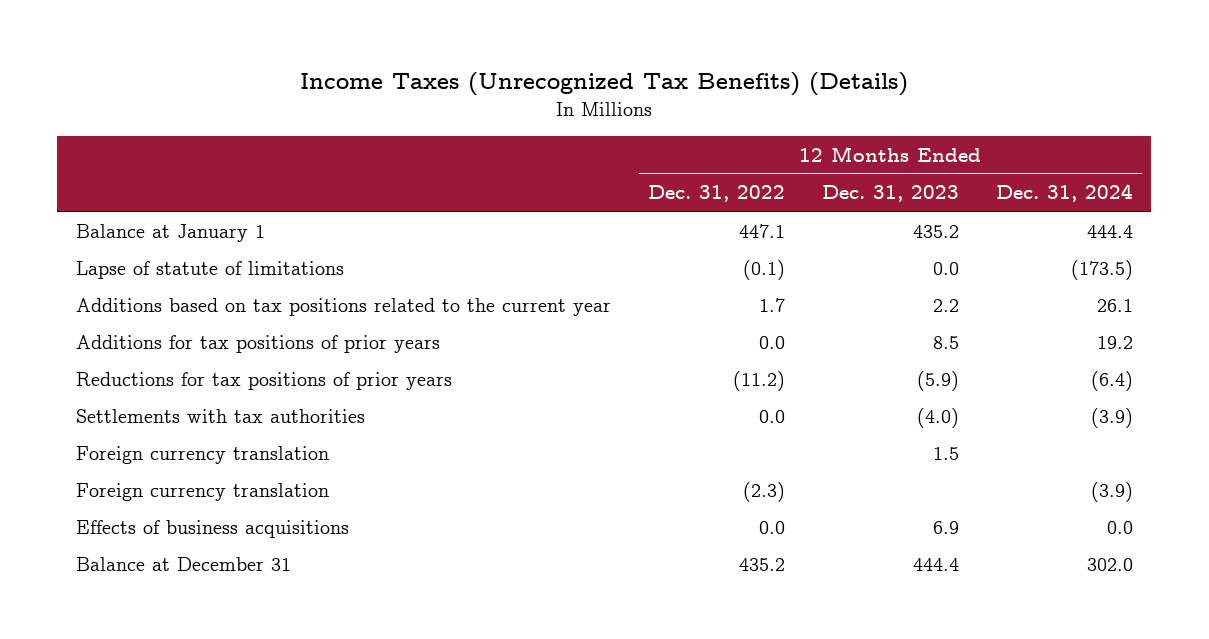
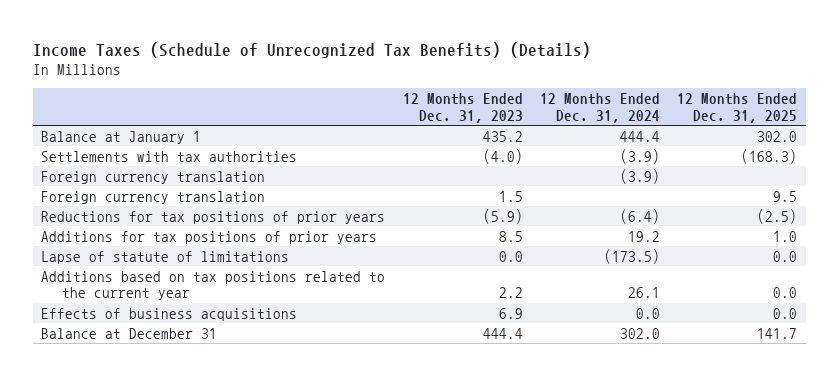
[300,71,909,96] Income Taxes (Unrecognized Tax Benefits) (Details) -> [32,41,591,58] Income Taxes (Schedule of Unrecognized Tax Benefits) (Details)
[647,185,785,203] Dec. 31, 2022 -> none
none -> [677,93,798,123] 12 Months Ended Dec. 31, 2025
[75,445,329,464] Foreign currency translation -> [41,190,266,204] Foreign currency translation
[75,371,452,390] Reductions for tax positions of prior years -> [41,210,386,224] Reductions for tax positions of prior years
[75,334,440,353] Additions for tax positions of prior years -> [41,230,378,244] Additions for tax positions of prior years
[75,260,344,279] Lapse of statute of limitations -> [41,250,290,264] Lapse of statute of limitations
[75,297,611,316] Additions based on tax positions related to the current year -> [41,270,386,301] Additions based on tax positions related to the current year

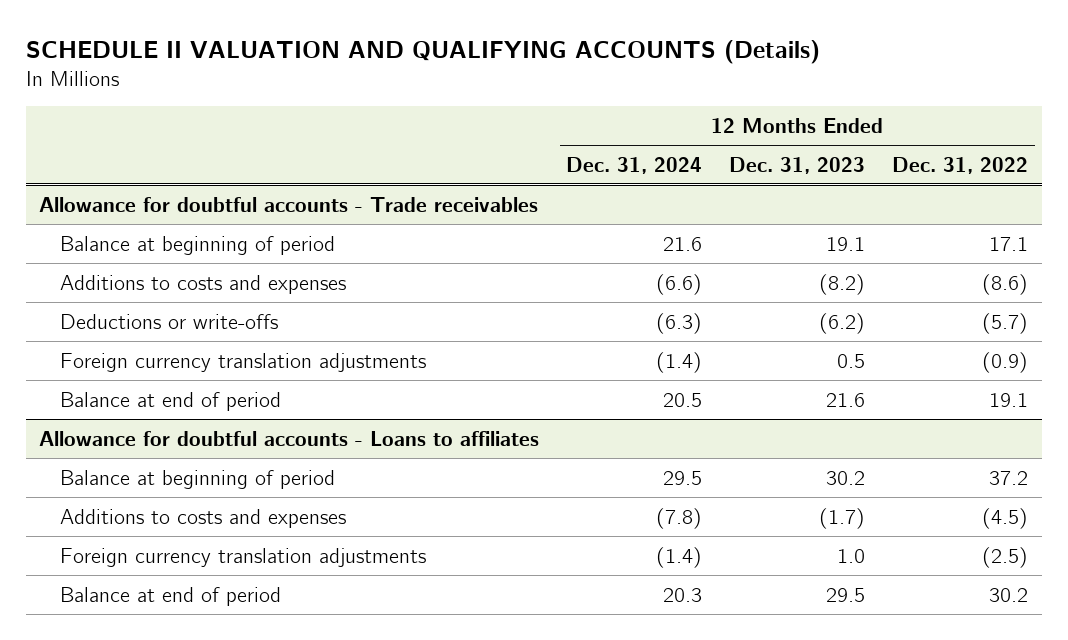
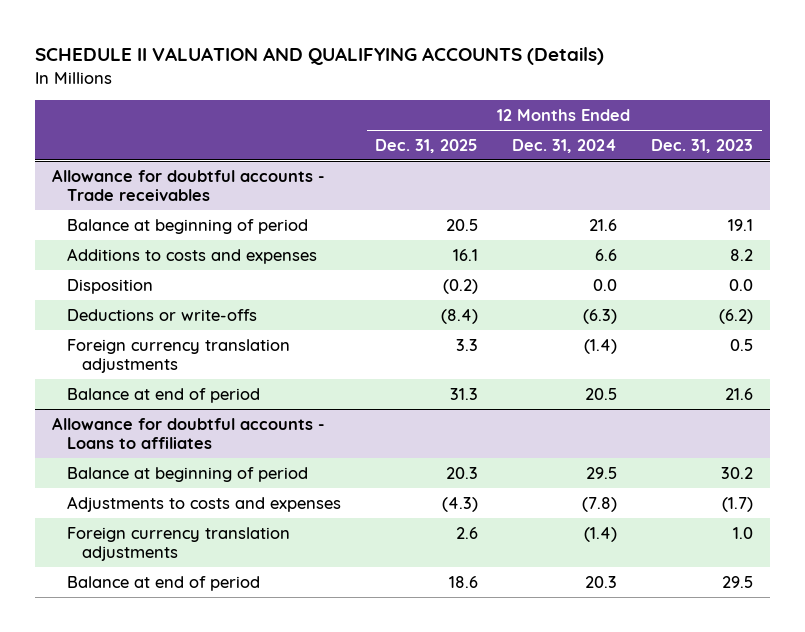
[892,156,1029,174] Dec. 31, 2022 -> none
none -> [375,138,479,153] Dec. 31, 2025
[656,273,703,295] (6.6) -> [595,248,618,261] 6.6
[819,273,866,295] (8.2) -> [730,248,754,261] 8.2
none -> [67,278,154,294] Disposition
[60,508,347,528] Additions to costs and expenses -> [67,495,342,512] Adjustments to costs and expenses

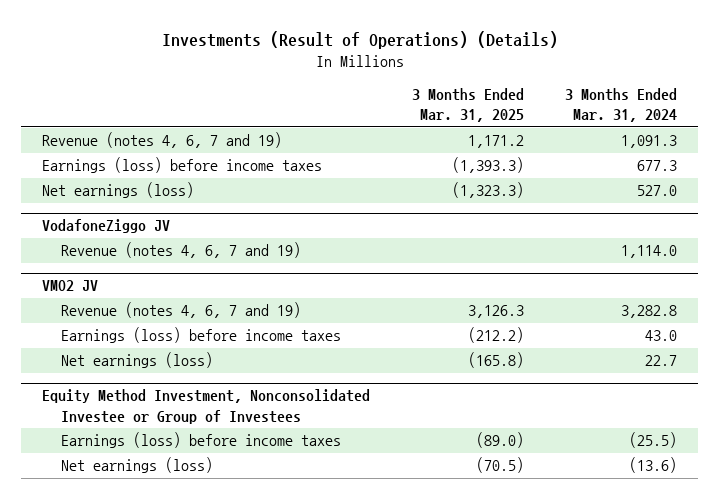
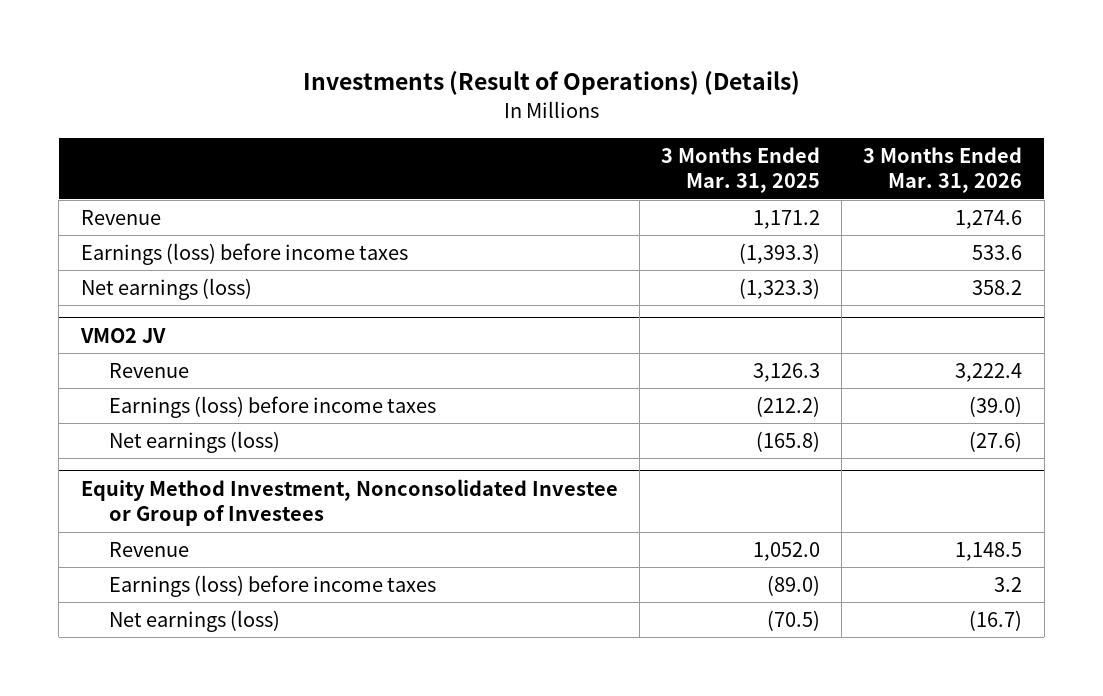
[565,88,678,123] 3 Months Ended Mar. 31, 2024 -> none
none -> [863,146,1023,194] 3 Months Ended Mar. 31, 2026
[42,132,283,149] Revenue (notes 4, 6, 7 and 19) -> [80,209,161,225] Revenue
[42,219,171,234] VodafoneZiggo JV -> none
[61,242,302,259] Revenue (notes 4, 6, 7 and 19) -> none
[61,302,302,319] Revenue (notes 4, 6, 7 and 19) -> [109,362,190,378] Revenue
none -> [109,541,190,557] Revenue

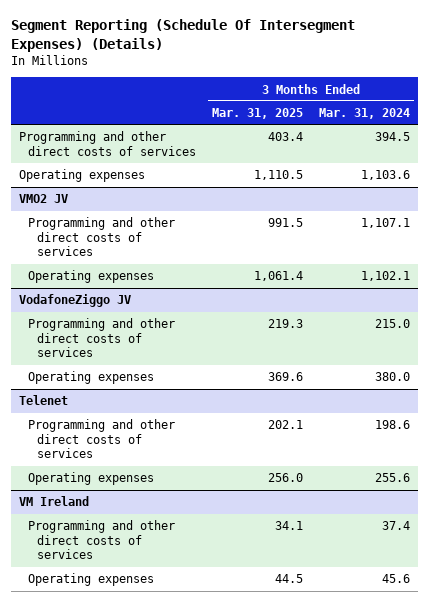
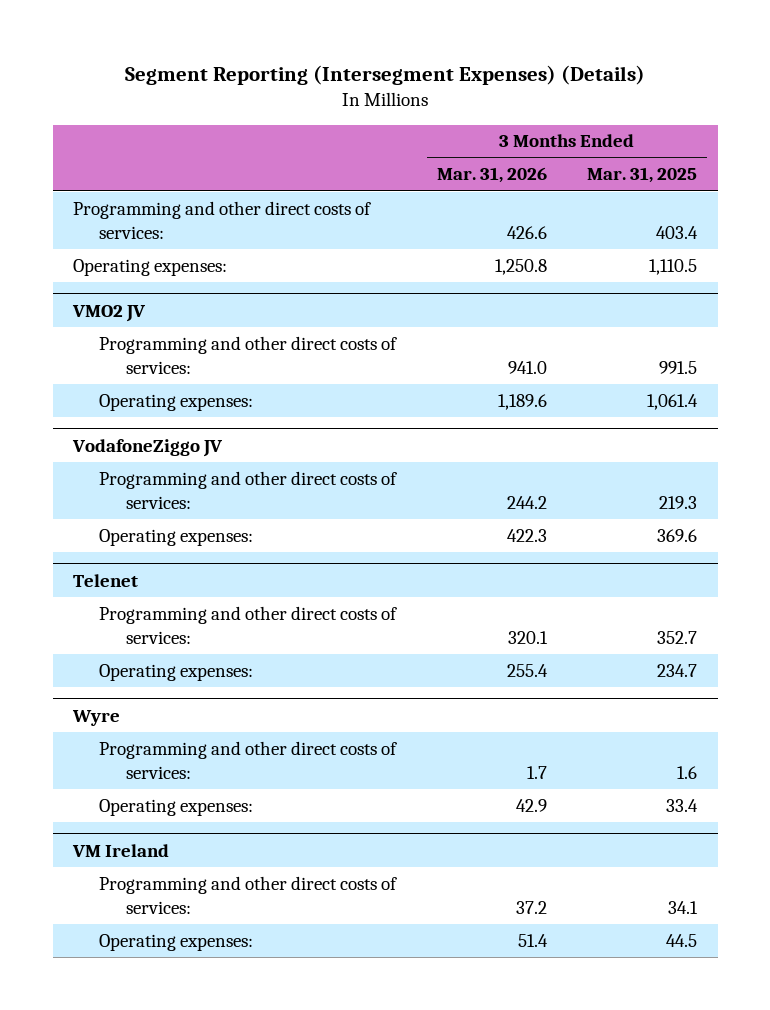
[10,18,355,52] Segment Reporting (Schedule Of Intersegment Expenses) (Details) -> [125,65,646,86] Segment Reporting (Intersegment Expenses) (Details)
[319,108,411,120] Mar. 31, 2024 -> none
none -> [436,167,547,184] Mar. 31, 2026
[18,131,196,156] Programming and other direct costs of services -> [72,200,371,239] Programming and other direct costs of services:
[18,169,145,183] Operating expenses -> [72,258,227,276] Operating expenses:
[27,217,175,257] Programming and other direct costs of services -> [99,335,398,374] Programming and other direct costs of services:
[27,270,154,284] Operating expenses -> [99,393,254,411] Operating expenses:
[27,318,175,358] Programming and other direct costs of services -> [99,470,398,509] Programming and other direct costs of services:
[27,371,154,385] Operating expenses -> [99,528,254,546] Operating expenses:
[27,419,175,459] Programming and other direct costs of services -> [99,605,398,644] Programming and other direct costs of services:
[268,420,304,430] 202.1 -> [657,630,698,644] 352.7
[27,472,154,486] Operating expenses -> [99,663,254,681] Operating expenses:
[268,473,304,483] 256.0 -> [657,663,698,677] 234.7
none -> [71,709,120,726] Wyre
none -> [99,740,398,779] Programming and other direct costs of services:
none -> [99,798,254,816] Operating expenses:
[27,520,175,560] Programming and other direct costs of services -> [99,875,398,914] Programming and other direct costs of services:
[27,573,154,587] Operating expenses -> [99,933,254,951] Operating expenses:

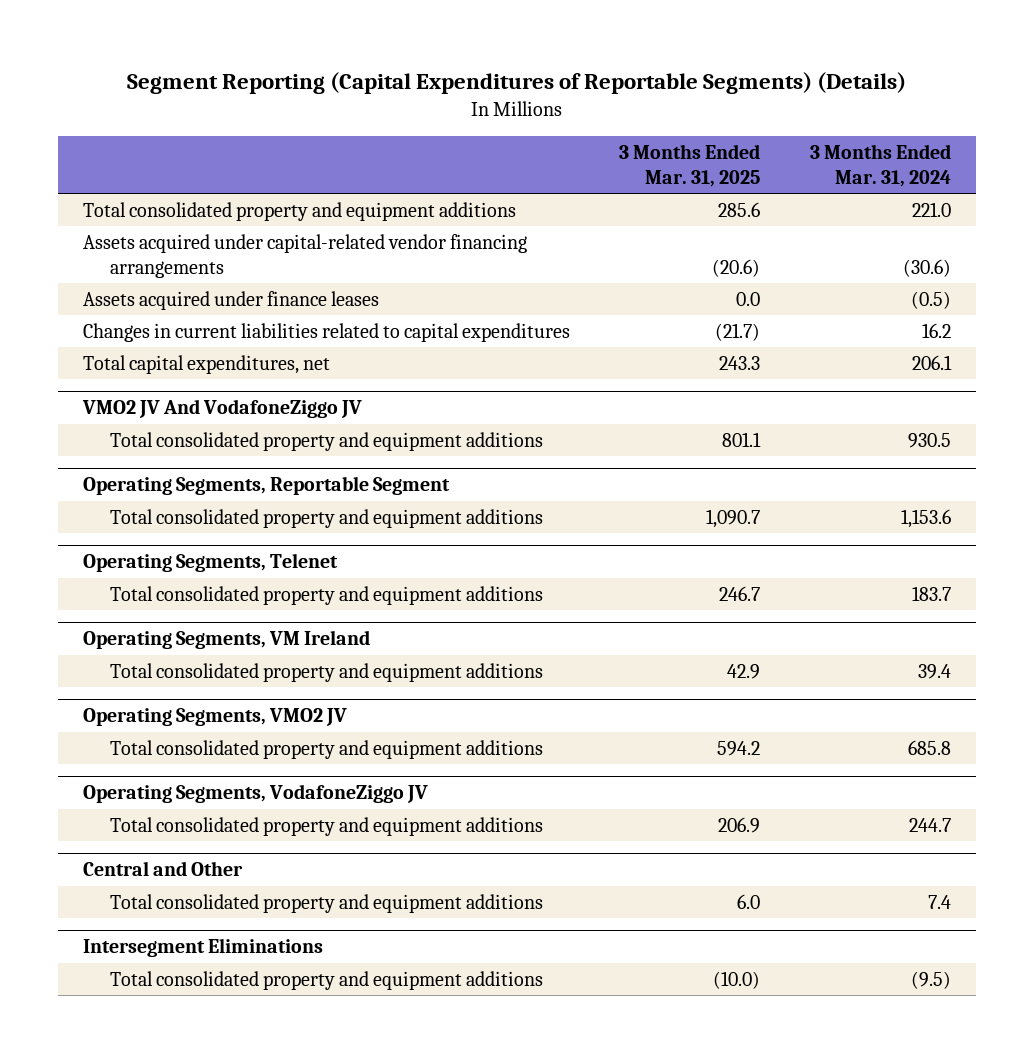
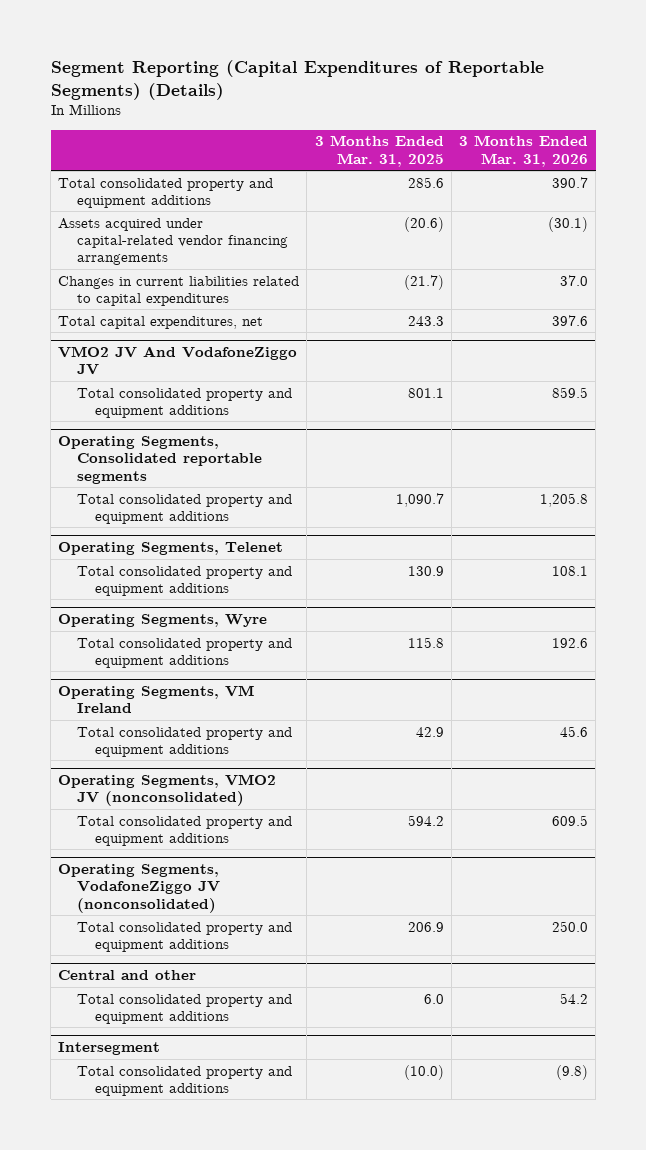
[809,144,951,187] 3 Months Ended Mar. 31, 2024 -> none
none -> [459,135,589,167] 3 Months Ended Mar. 31, 2026
[82,291,379,311] Assets acquired under finance leases -> none
[82,476,450,496] Operating Segments, Reportable Segment -> [58,436,262,484] Operating Segments, Consolidated reportable segments
[719,586,761,602] 246.7 -> [407,565,444,576] 130.9
none -> [58,614,268,628] Operating Segments, Wyre
none -> [76,637,292,668] Total consolidated property and equipment additions
[82,708,347,727] Operating Segments, VMO2 JV -> [58,774,277,807] Operating Segments, VMO2 JV (nonconsolidated)
[82,784,428,804] Operating Segments, VodafoneZiggo JV -> [58,864,220,913] Operating Segments, VodafoneZiggo JV (nonconsolidated)
[82,861,243,877] Central and Other -> [58,970,197,981] Central and other
[82,938,323,958] Intersegment Eliminations -> [58,1042,161,1056] Intersegment

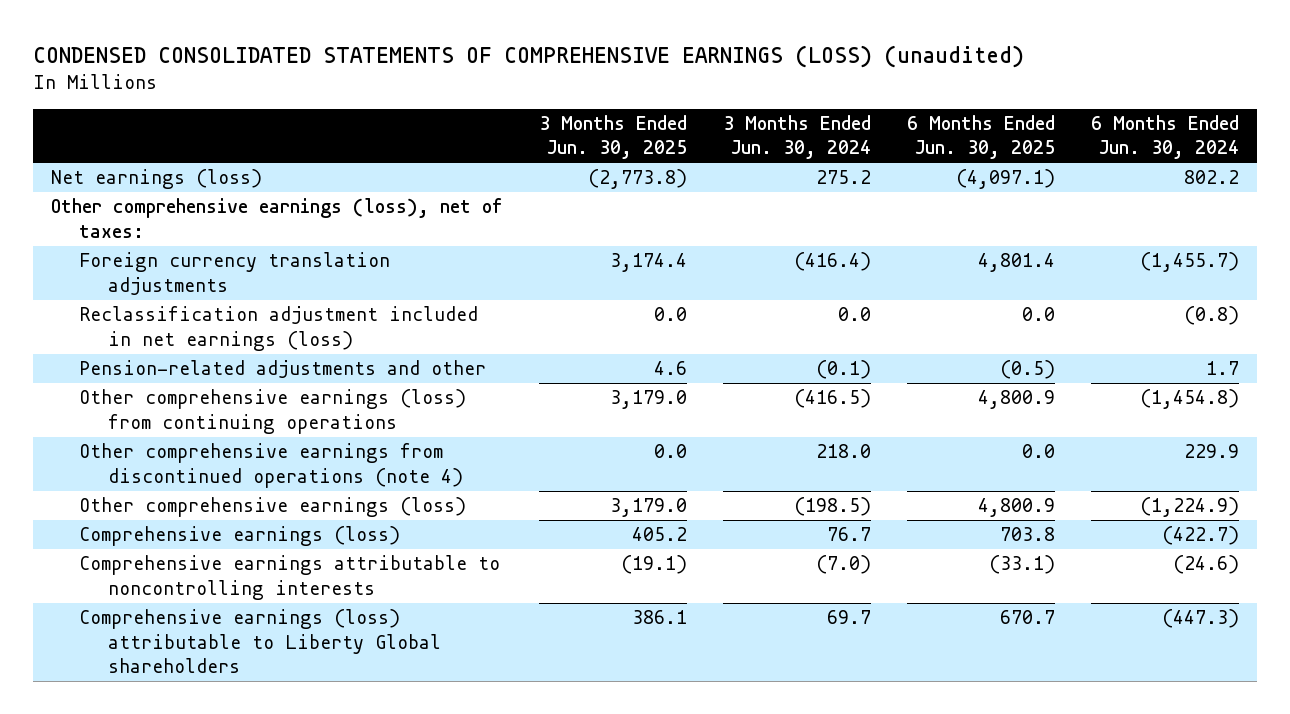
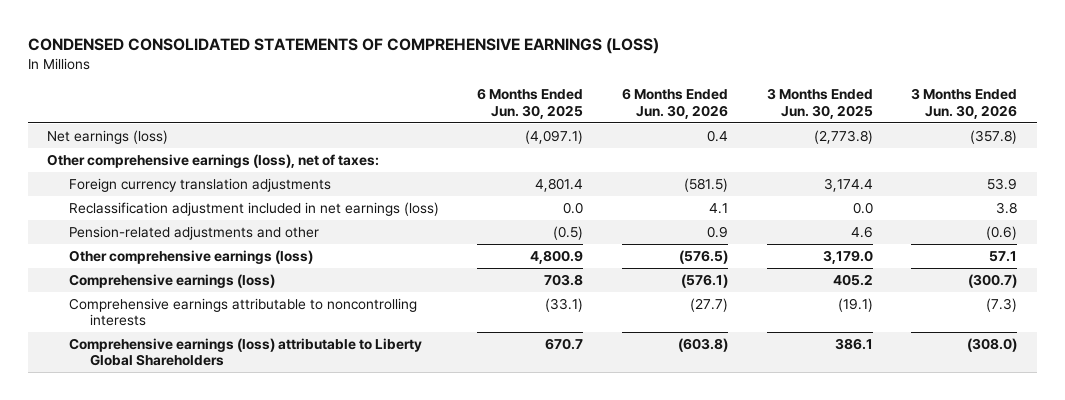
[33,45,1025,69] CONDENSED CONSOLIDATED STATEMENTS OF COMPREHENSIVE EARNINGS (LOSS) (unaudited) -> [28,37,660,54] CONDENSED CONSOLIDATED STATEMENTS OF COMPREHENSIVE EARNINGS (LOSS)
[722,114,871,160] 3 Months Ended Jun. 30, 2024 -> none
[1090,114,1239,160] 6 Months Ended Jun. 30, 2024 -> none
none -> [622,88,729,119] 6 Months Ended Jun. 30, 2026
none -> [911,88,1018,119] 3 Months Ended Jun. 30, 2026
[79,389,467,434] Other comprehensive earnings (loss) from continuing operations -> none
[79,443,463,488] Other comprehensive earnings from discontinued operations (note 4) -> none
[79,609,441,673] Comprehensive earnings (loss) attributable to Liberty Global shareholders -> [68,337,422,367] Comprehensive earnings (loss) attributable to Liberty Global Shareholders

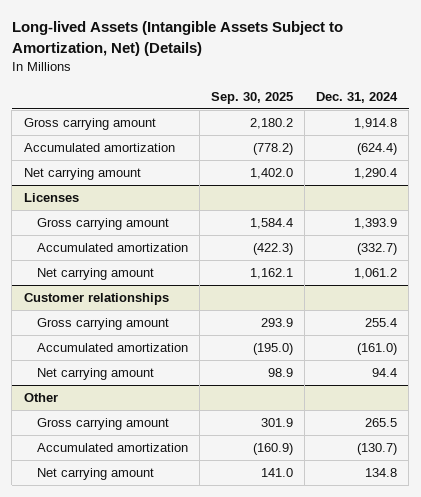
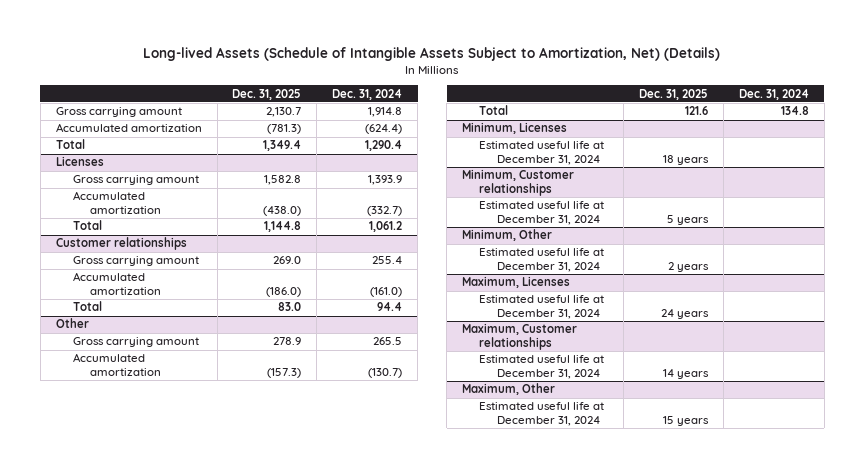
[11,21,343,56] Long-lived Assets (Intangible Assets Subject to Amortization, Net) (Details) -> [143,47,721,62] Long-lived Assets (Schedule of Intangible Assets Subject to Amortization, Net) (Details)
[211,91,294,104] Sep. 30, 2025 -> none
none -> [232,88,302,100] Dec. 31, 2025
[23,168,141,181] Net carrying amount -> [55,139,85,150] Total
[37,268,155,281] Net carrying amount -> [72,220,102,231] Total
[37,368,155,381] Net carrying amount -> [72,301,102,312] Total
[37,468,155,481] Net carrying amount -> [479,105,509,116] Total
none -> [462,122,568,135] Minimum, Licenses
none -> [479,141,605,166] Estimated useful life at December 31, 2024
none -> [462,169,575,197] Minimum, Customer relationships
none -> [479,201,605,226] Estimated useful life at December 31, 2024
none -> [462,229,553,242] Minimum, Other
none -> [479,248,605,273] Estimated useful life at December 31, 2024
none -> [462,276,571,289] Maximum, Licenses
none -> [479,295,605,320] Estimated useful life at December 31, 2024
none -> [462,323,578,351] Maximum, Customer relationships
none -> [479,355,605,380] Estimated useful life at December 31, 2024
none -> [462,383,556,396] Maximum, Other
none -> [479,402,605,427] Estimated useful life at December 31, 2024

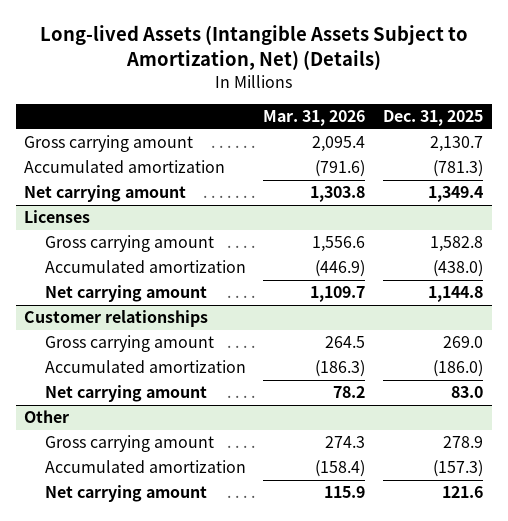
[143,47,721,62] Long-lived Assets (Schedule of Intangible Assets Subject to Amortization, Net) (Details) -> [39,24,468,70] Long-lived Assets (Intangible Assets Subject to Amortization, Net) (Details)
[332,88,403,100] Dec. 31, 2024 -> none
none -> [263,110,366,127] Mar. 31, 2026
[55,139,85,150] Total -> [24,185,187,203] Net carrying amount
[72,220,102,231] Total -> [44,285,207,303] Net carrying amount
[72,301,102,312] Total -> [44,385,207,403] Net carrying amount
[462,122,568,135] Minimum, Licenses -> none
[479,141,605,166] Estimated useful life at December 31, 2024 -> none
[462,169,575,197] Minimum, Customer relationships -> none
[479,201,605,226] Estimated useful life at December 31, 2024 -> none
[462,229,553,242] Minimum, Other -> none
[479,248,605,273] Estimated useful life at December 31, 2024 -> none
[462,276,571,289] Maximum, Licenses -> none
[479,295,605,320] Estimated useful life at December 31, 2024 -> none
[462,323,578,351] Maximum, Customer relationships -> none
[479,355,605,380] Estimated useful life at December 31, 2024 -> none
[462,383,556,396] Maximum, Other -> none
[479,402,605,427] Estimated useful life at December 31, 2024 -> none
[479,105,509,116] Total -> [44,485,207,503] Net carrying amount

